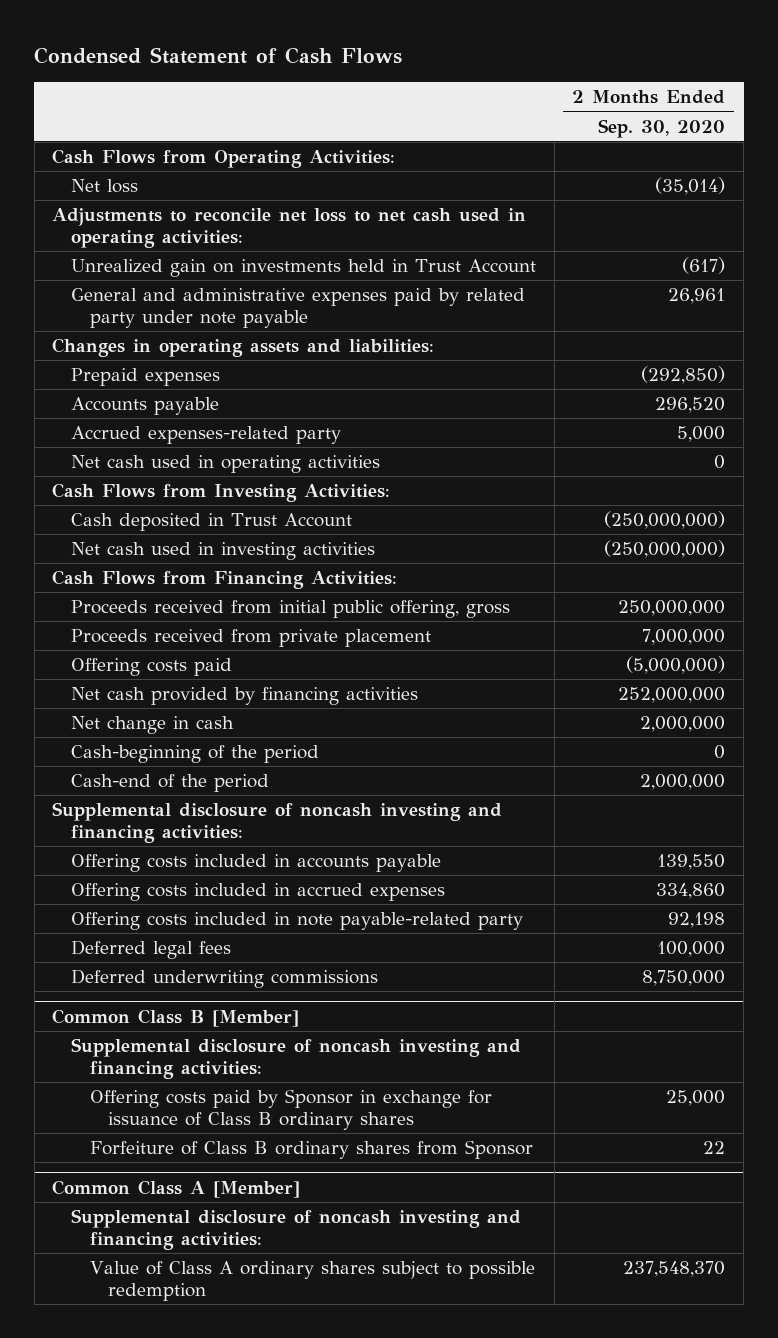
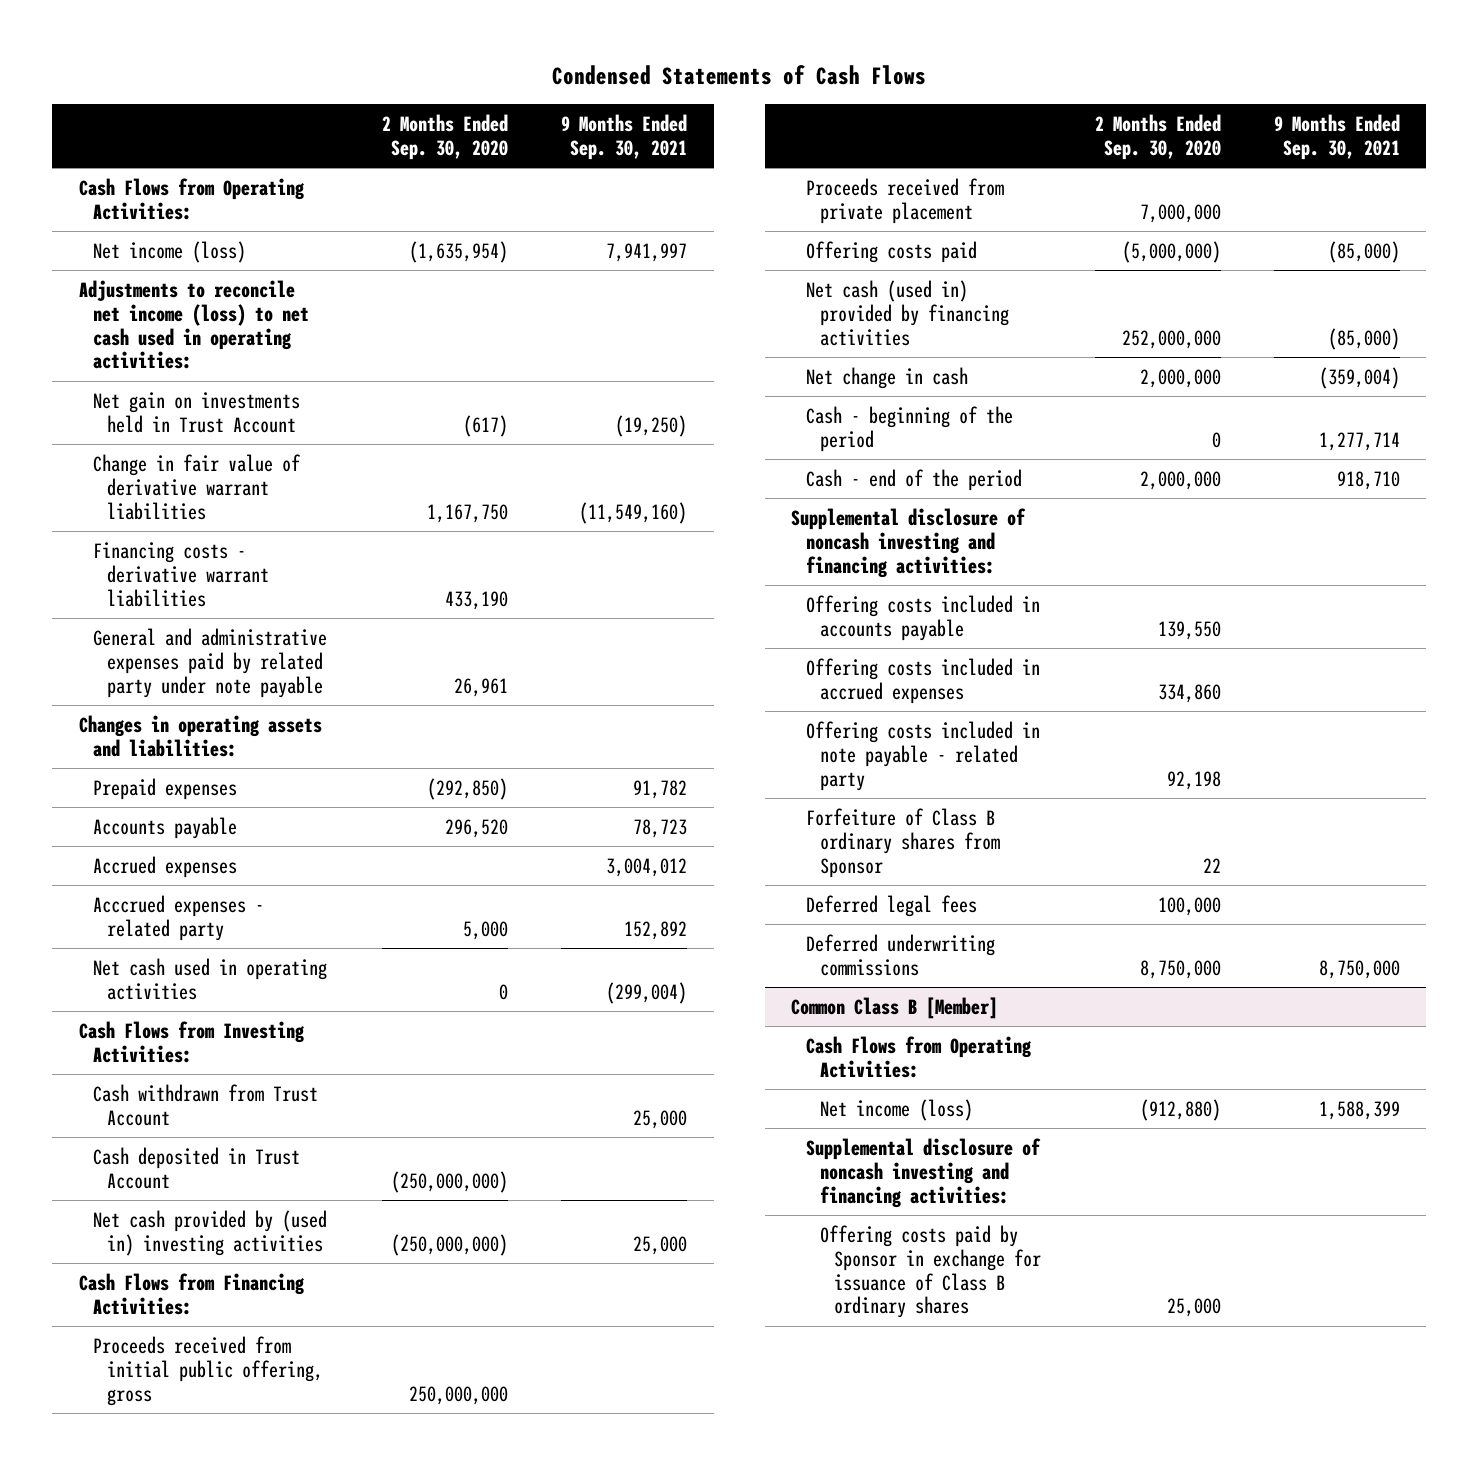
[34,47,403,65] Condensed Statement of Cash Flows -> [552,64,927,85] Condensed Statements of Cash Flows
none -> [561,113,688,160] 9 Months Ended Sep. 30, 2021
[70,179,138,194] Net loss -> [92,240,246,263] Net income (loss)
[655,177,726,196] (35,014) -> [408,240,508,263] (1,635,954)
[52,208,527,248] Adjustments to reconcile net loss to net cash used in operating activities: -> [78,279,309,370] Adjustments to reconcile net income (loss) to net cash used in operating activities:
[70,259,536,278] Unrealized gain on investments held in Trust Account -> [92,391,300,433] Net gain on investments held in Trust Account
none -> [92,453,301,520] Change in fair value of derivative warrant liabilities
none -> [92,541,270,607] Financing costs - derivative warrant liabilities
none -> [92,855,237,878] Accrued expenses
[70,426,341,445] Accrued expenses-related party -> [92,894,264,941] Acccrued expenses - related party
none -> [92,1083,318,1126] Cash withdrawn from Trust Account
[70,542,375,561] Net cash used in investing activities -> [92,1209,327,1256] Net cash provided by (used in) investing activities
[70,687,418,706] Net cash provided by financing activities -> [805,279,1010,346] Net cash (used in) provided by financing activities
[70,745,319,764] Cash-beginning of the period -> [805,405,1013,452] Cash - beginning of the period
[70,774,269,793] Cash-end of the period -> [805,468,1022,491] Cash - end of the period
[70,912,523,931] Offering costs included in note payable-related party -> [805,720,1040,791] Offering costs included in note payable - related party
none -> [805,807,1001,878] Forfeiture of Class B ordinary shares from Sponsor
none -> [805,1035,1032,1078] Cash Flows from Operating Activities:
none -> [820,1098,974,1121] Net income (loss)
[89,1140,533,1160] Forfeiture of Class B ordinary shares from Sponsor -> none
[52,1180,301,1199] Common Class A [Member] -> none
[70,1209,521,1250] Supplemental disclosure of noncash investing and financing activities: -> none
[89,1261,535,1301] Value of Class A ordinary shares subject to possible redemption -> none

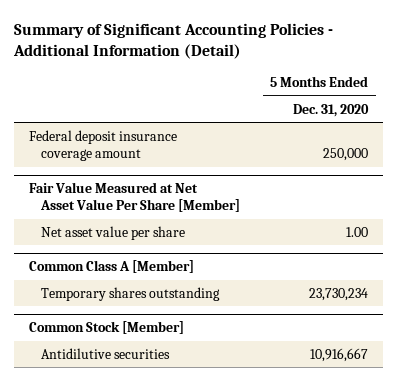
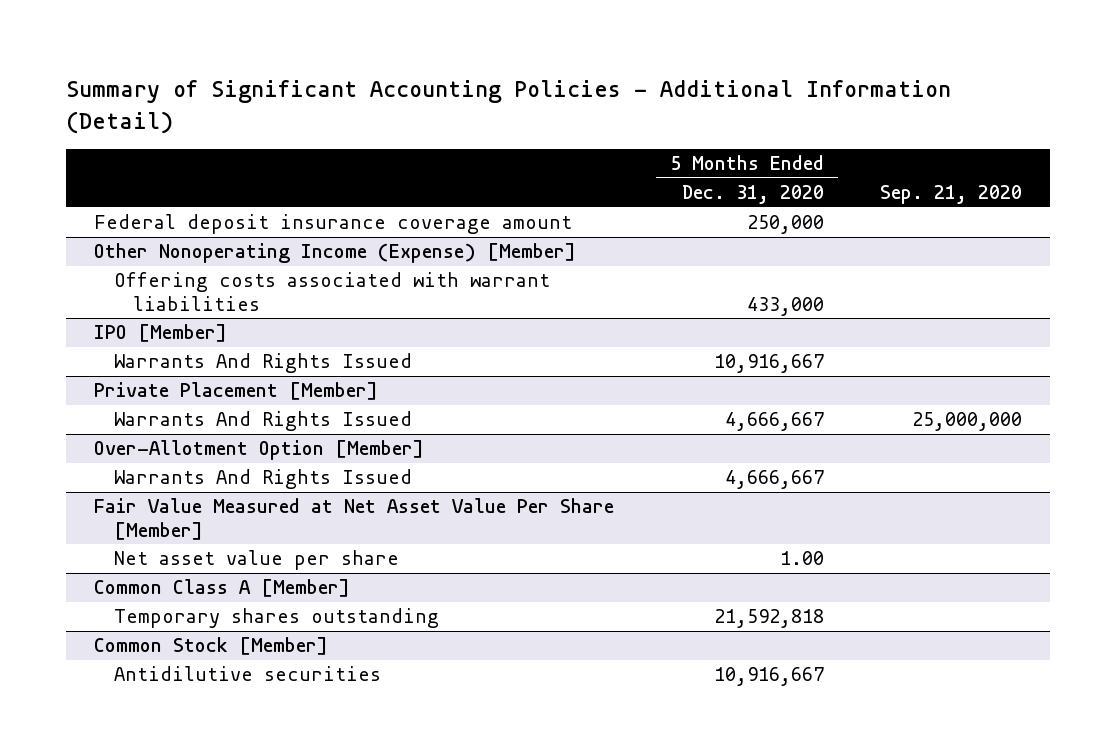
none -> [880,185,1023,205] Sep. 21, 2020
none -> [94,243,577,264] Other Nonoperating Income (Expense) [Member]
none -> [113,272,550,311] Offering costs associated with warrant liabilities
none -> [94,324,228,343] IPO [Member]
none -> [113,353,412,374] Warrants And Rights Issued
none -> [94,382,379,401] Private Placement [Member]
none -> [113,411,412,432] Warrants And Rights Issued
none -> [94,440,425,461] Over-Allotment Option [Member]
none -> [113,469,412,490] Warrants And Rights Issued
[309,287,369,301] 23,730,234 -> [714,609,825,629] 21,592,818

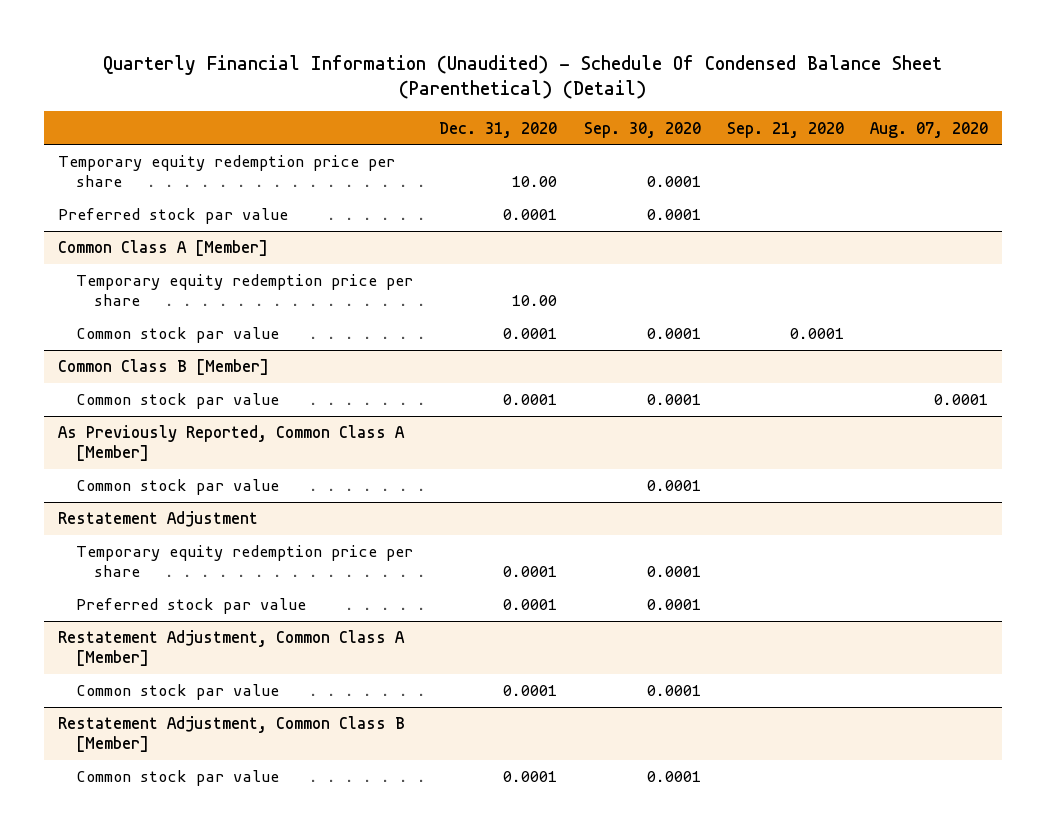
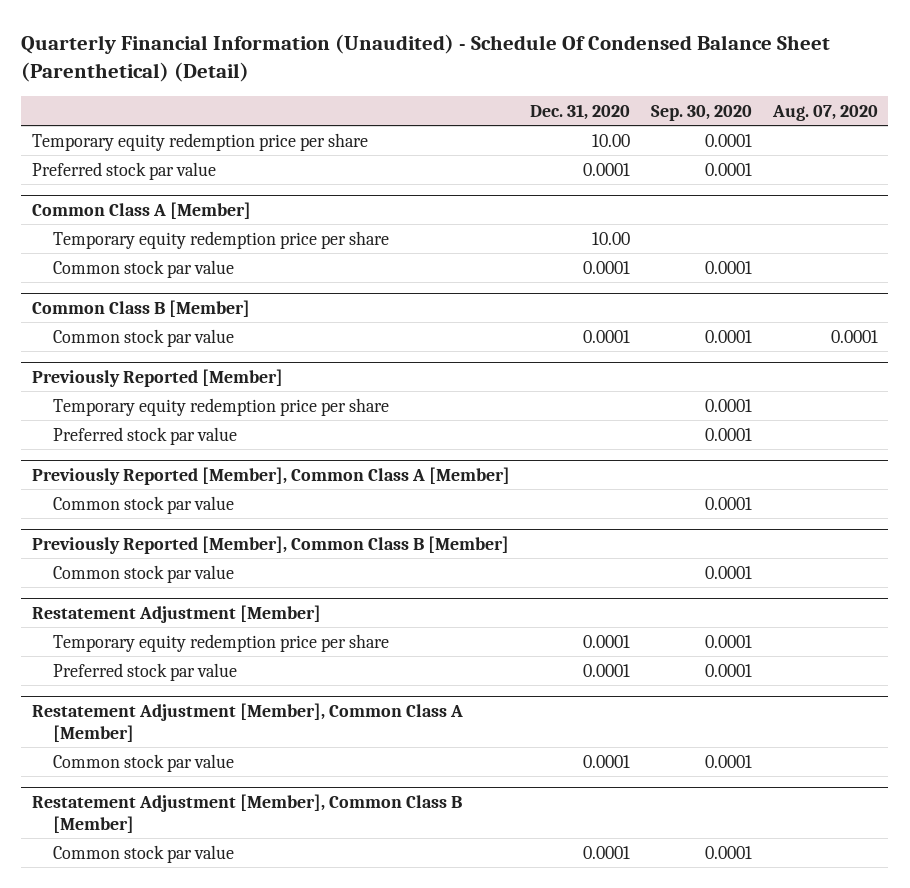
[727,121,845,138] Sep. 21, 2020 -> none
none -> [31,368,283,387] Previously Reported [Member]
none -> [52,397,389,416] Temporary equity redemption price per share
none -> [52,426,237,445] Preferred stock par value
[57,425,405,462] As Previously Reported, Common Class A [Member] -> [31,466,510,485] Previously Reported [Member], Common Class A [Member]
none -> [31,535,509,554] Previously Reported [Member], Common Class B [Member]
none -> [52,564,234,583] Common stock par value
[57,511,258,528] Restatement Adjustment -> [31,604,321,623] Restatement Adjustment [Member]
[57,630,405,667] Restatement Adjustment, Common Class A [Member] -> [31,702,463,743] Restatement Adjustment [Member], Common Class A [Member]
[57,716,405,753] Restatement Adjustment, Common Class B [Member] -> [31,793,462,834] Restatement Adjustment [Member], Common Class B [Member]

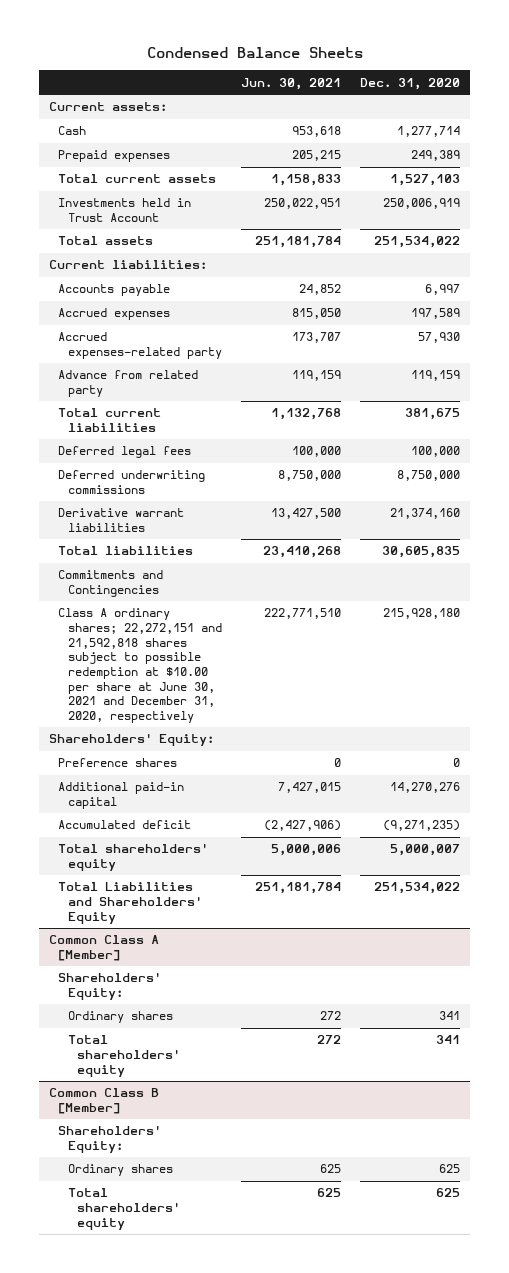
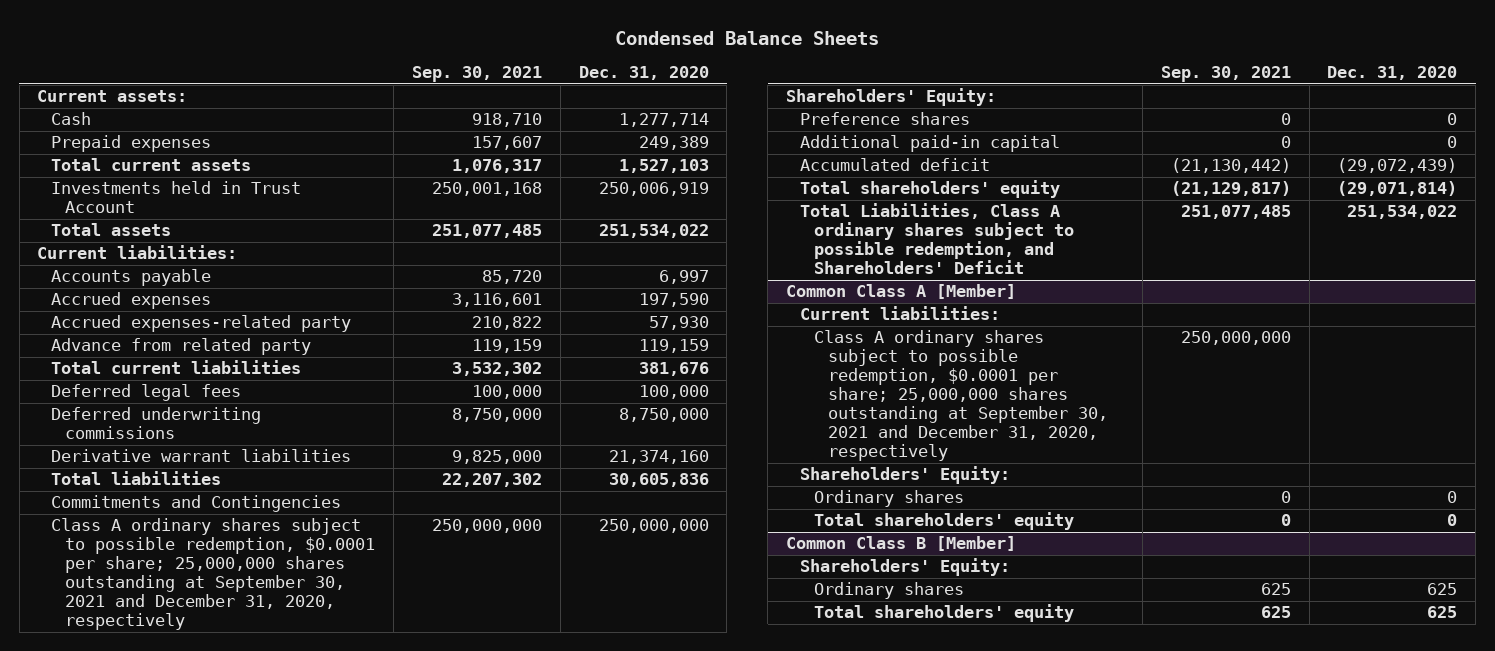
[240,77,341,90] Jun. 30, 2021 -> none
none -> [411,66,542,83] Sep. 30, 2021
[411,308,461,320] 197,589 -> [638,293,709,308] 197,590
[405,408,461,421] 381,675 -> [638,362,709,377] 381,676
[382,546,461,559] 30,605,835 -> [608,473,709,488] 30,605,836
[58,608,222,723] Class A ordinary shares; 22,272,151 and 21,592,818 shares subject to possible redemption at $10.00 per share at June 30, 2021 and December 31, 2020, respectively -> [51,518,376,631] Class A ordinary shares subject to possible redemption, $0.0001 per share; 25,000,000 shares outstanding at September 30, 2021 and December 31, 2020, respectively
[383,608,461,620] 215,928,180 -> [598,519,709,534] 250,000,000
[390,782,461,794] 14,270,276 -> [1447,136,1458,149] 0
[383,820,461,832] (9,271,235) -> [1337,158,1458,174] (29,072,439)
[390,844,461,857] 5,000,007 -> [1337,181,1458,197] (29,071,814)
[58,882,202,924] Total Liabilities and Shareholders' Equity -> [800,203,1074,275] Total Liabilities, Class A ordinary shares subject to possible redemption, and Shareholders' Deficit
none -> [800,306,1001,321] Current liabilities:
none -> [813,330,1108,462] Class A ordinary shares subject to possible redemption, $0.0001 per share; 25,000,000 shares outstanding at September 30, 2021 and December 31, 2020, respectively
[439,1011,461,1021] 341 -> [1447,491,1458,504] 0
[436,1035,461,1045] 341 -> [1447,514,1458,527] 0

